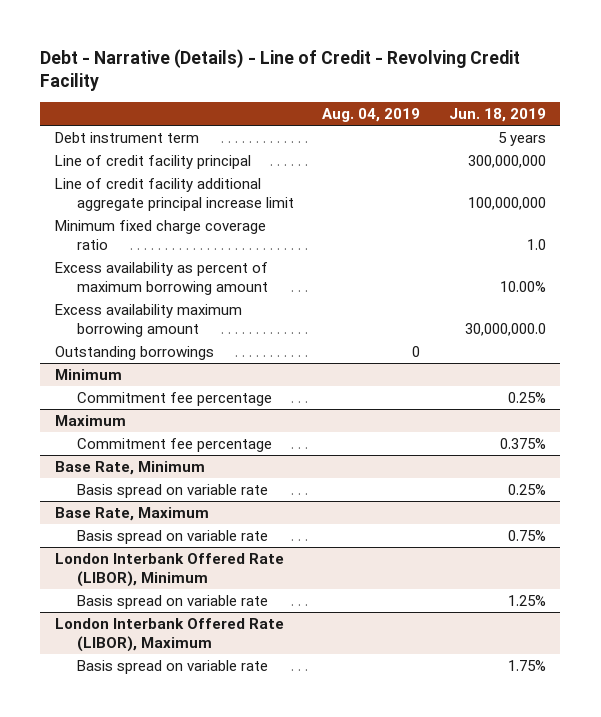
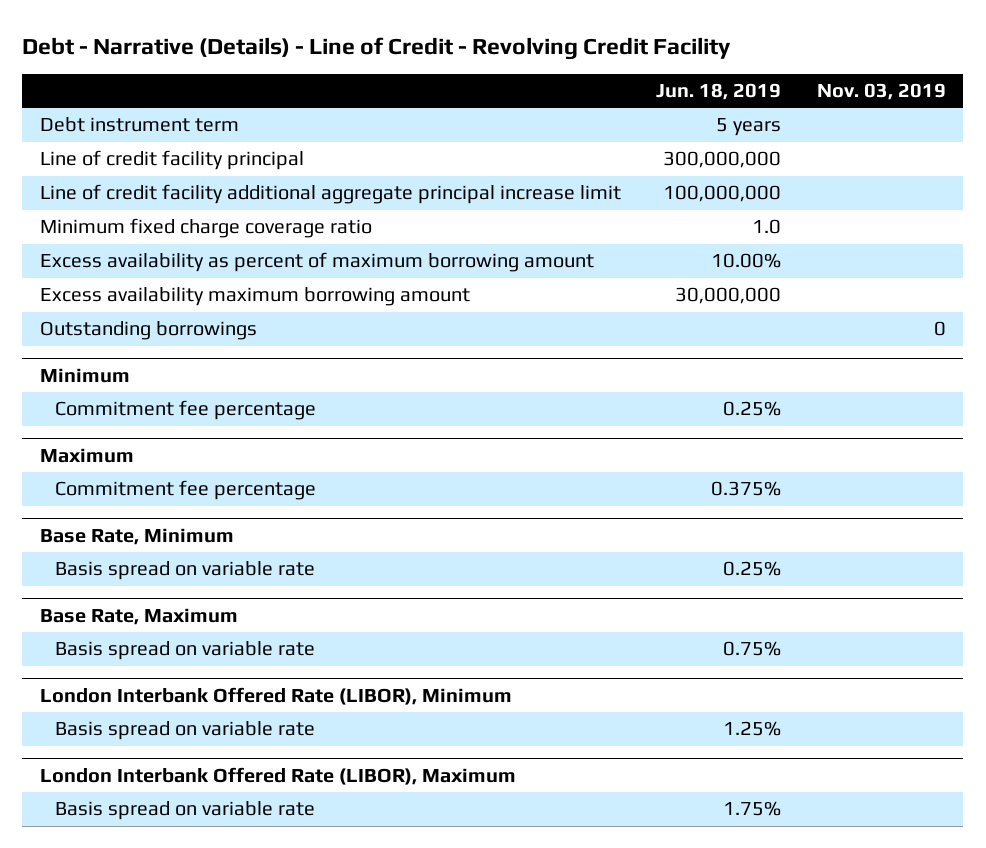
[322,108,421,123] Aug. 04, 2019 -> none
none -> [816,83,946,101] Nov. 03, 2019
[465,322,547,336] 30,000,000.0 -> [675,287,782,305] 30,000,000

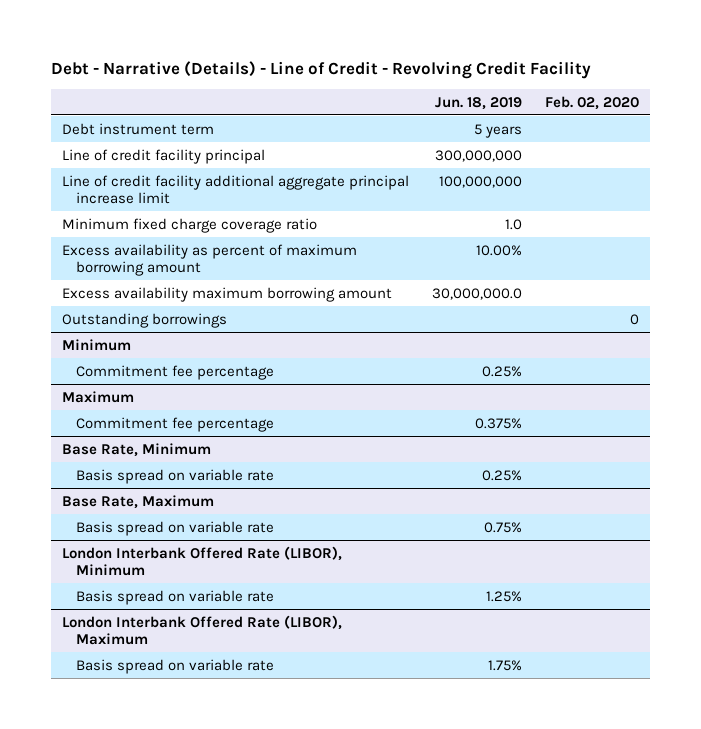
[816,83,946,101] Nov. 03, 2019 -> none
none -> [544,95,639,110] Feb. 02, 2020
[675,287,782,305] 30,000,000 -> [432,287,523,300] 30,000,000.0

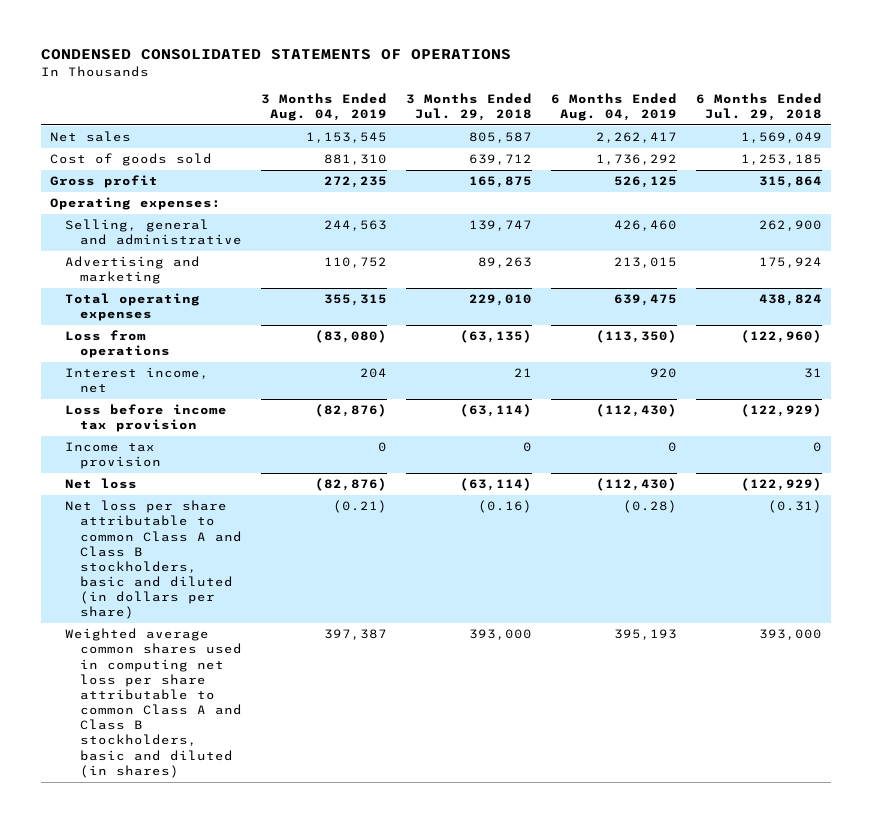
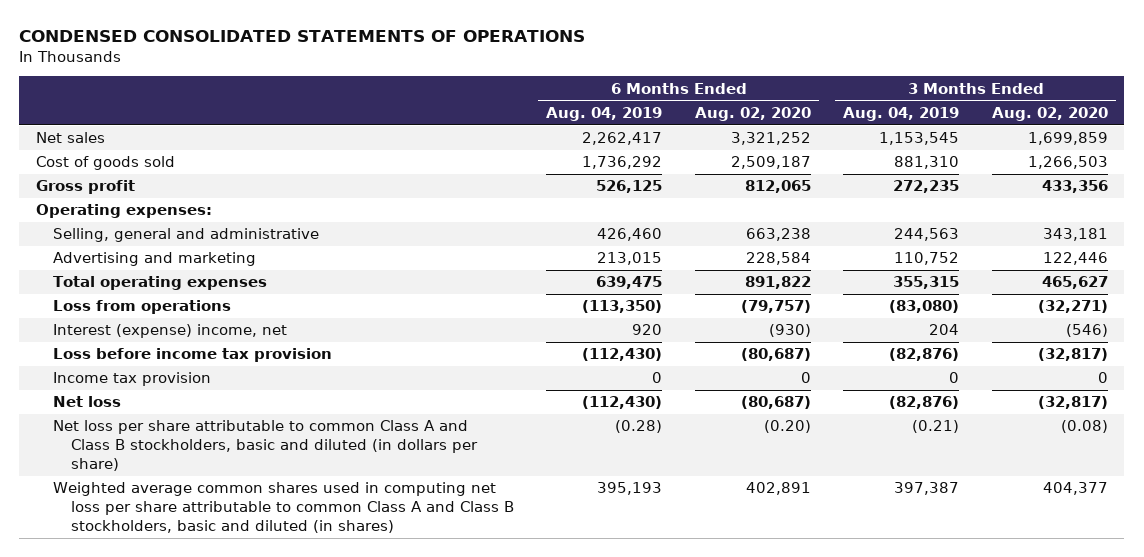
[405,92,532,122] 3 Months Ended Jul. 29, 2018 -> none
[695,92,822,122] 6 Months Ended Jul. 29, 2018 -> none
none -> [694,106,811,121] Aug. 02, 2020
none -> [991,106,1108,121] Aug. 02, 2020
[64,367,209,394] Interest income, net -> [53,324,288,339] Interest (expense) income, net

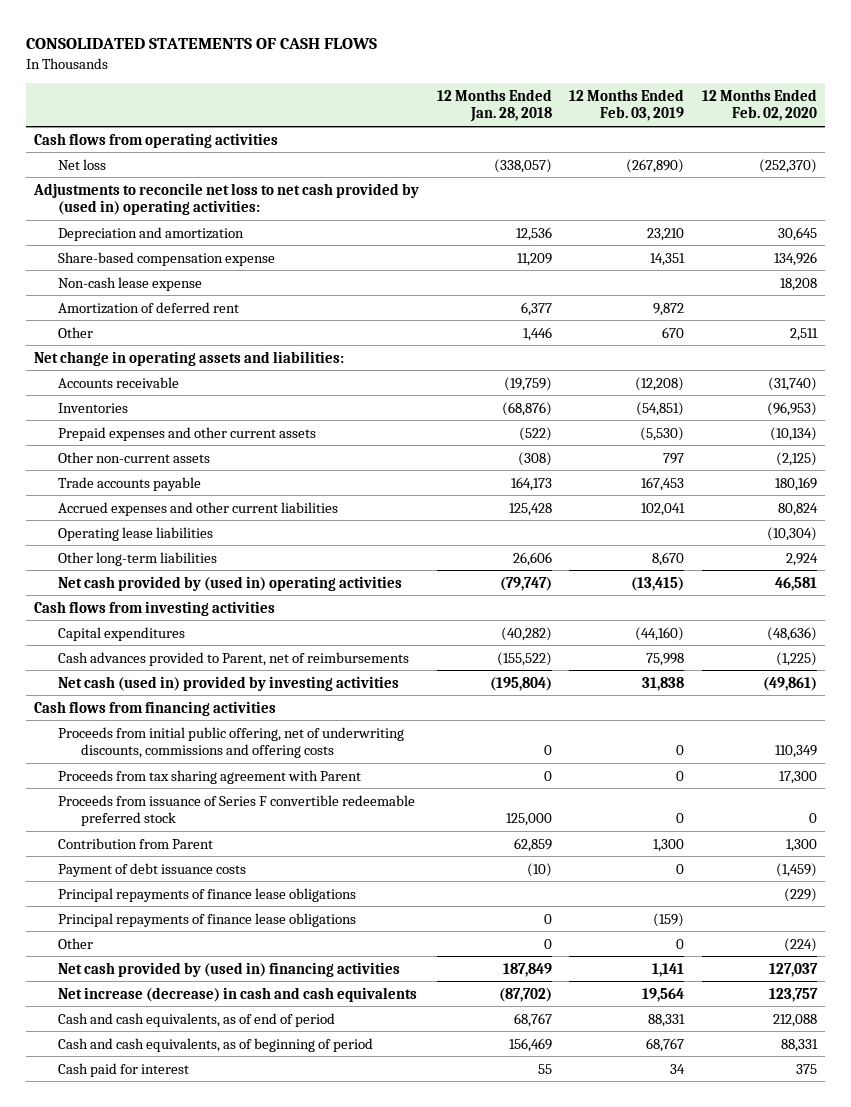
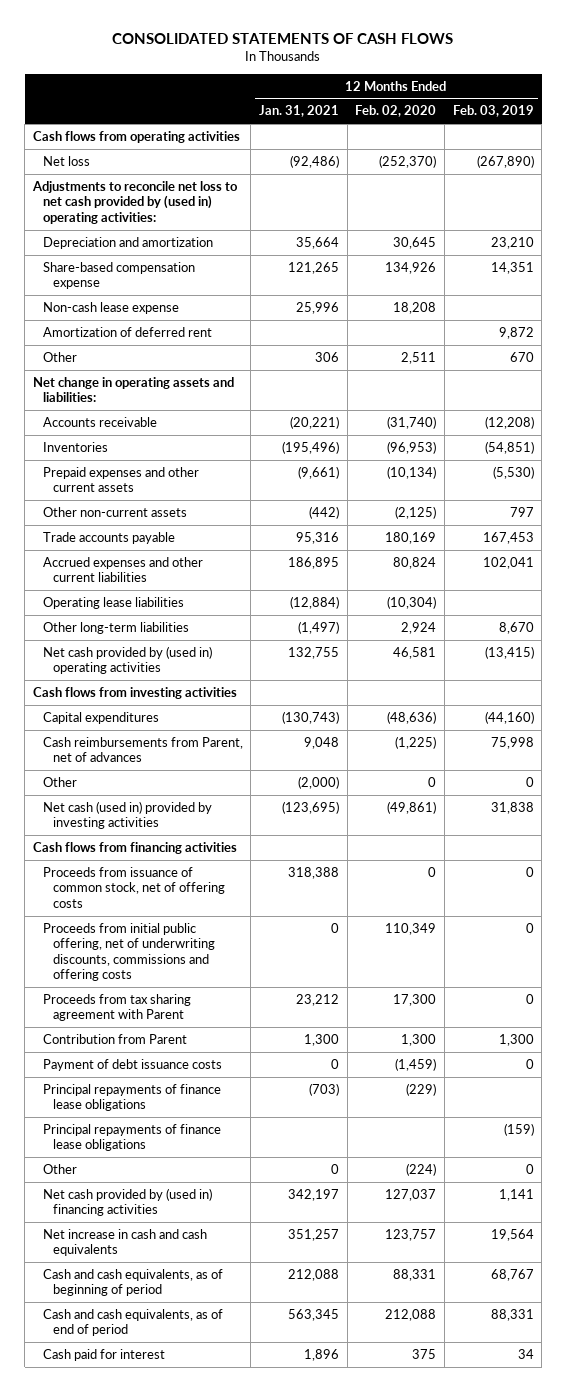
[436,88,552,123] 12 Months Ended Jan. 28, 2018 -> none
none -> [259,105,340,118] Jan. 31, 2021
[57,651,409,666] Cash advances provided to Parent, net of reimbursements -> [42,736,243,763] Cash reimbursements from Parent, net of advances
none -> [42,776,77,787] Other
none -> [42,866,225,908] Proceeds from issuance of common stock, net of offering costs
[57,794,415,827] Proceeds from issuance of Series F convertible redeemable preferred stock -> none
[57,986,417,1002] Net increase (decrease) in cash and cash equivalents -> [42,1228,207,1257] Net increase in cash and cash equivalents
[57,1012,335,1027] Cash and cash equivalents, as of end of period -> [42,1308,223,1337] Cash and cash equivalents, as of end of period

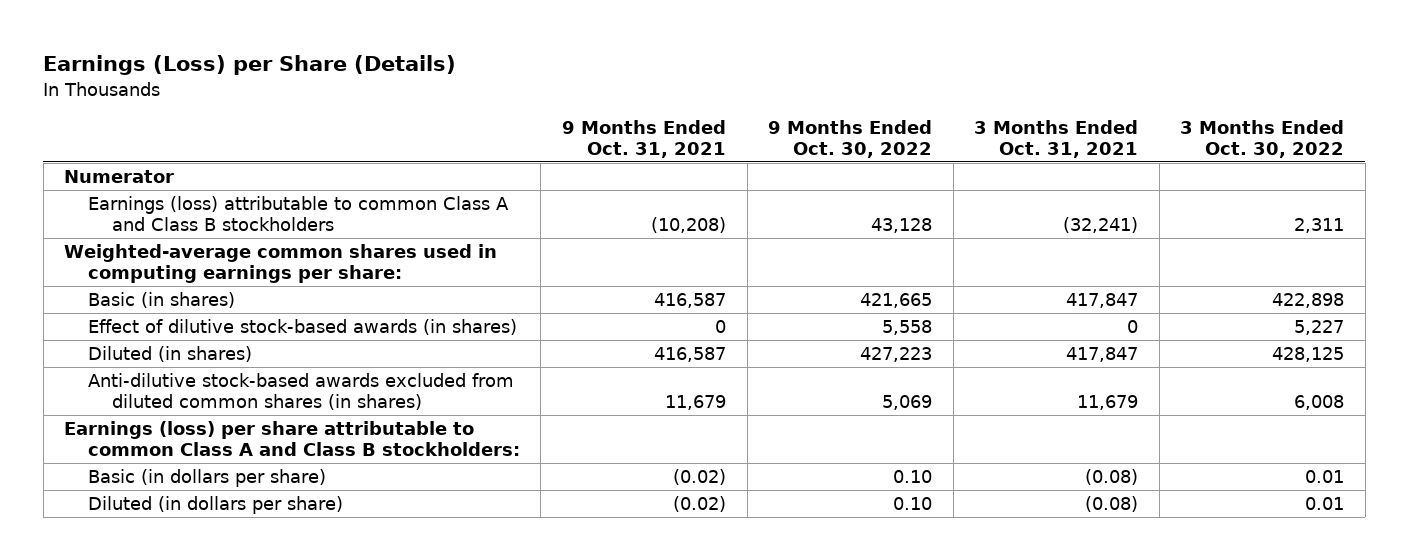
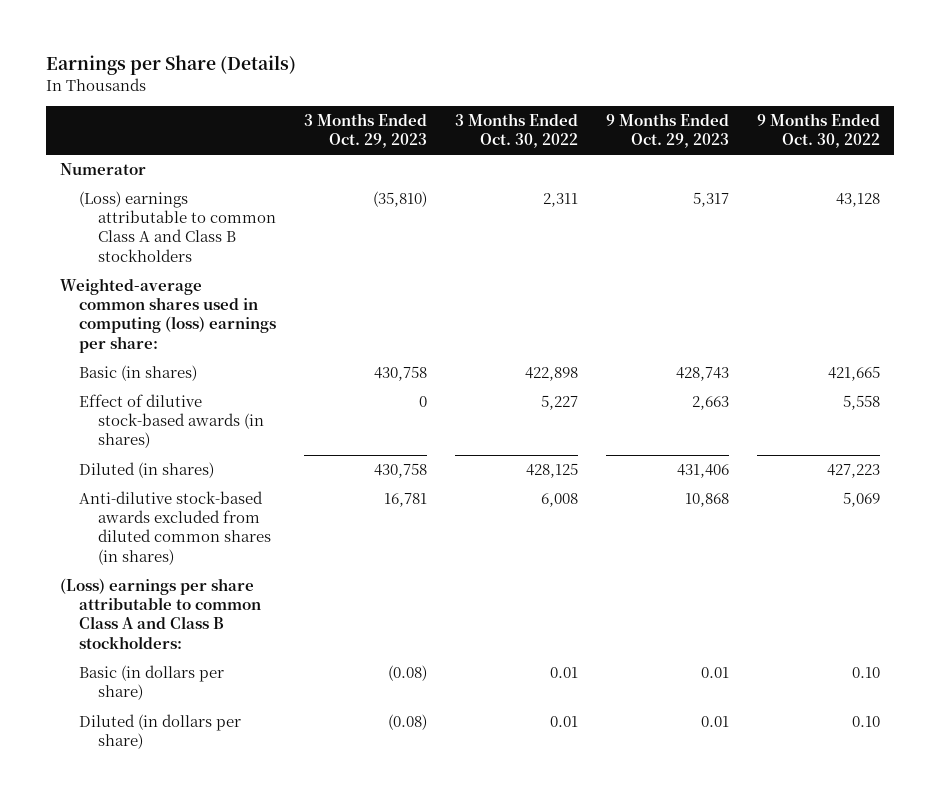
[43,55,457,76] Earnings (Loss) per Share (Details) -> [46,54,297,75] Earnings per Share (Details)
[561,119,726,158] 9 Months Ended Oct. 31, 2021 -> none
[974,119,1139,158] 3 Months Ended Oct. 31, 2021 -> none
none -> [304,113,428,149] 3 Months Ended Oct. 29, 2023
none -> [605,113,729,149] 9 Months Ended Oct. 29, 2023
[87,196,509,232] Earnings (loss) attributable to common Class A and Class B stockholders -> [79,191,277,262] (Loss) earnings attributable to common Class A and Class B stockholders
[64,244,498,284] Weighted-average common shares used in computing earnings per share: -> [60,278,277,353] Weighted-average common shares used in computing (loss) earnings per share:
[64,421,520,457] Earnings (loss) per share attributable to common Class A and Class B stockholders: -> [60,578,262,649] (Loss) earnings per share attributable to common Class A and Class B stockholders:

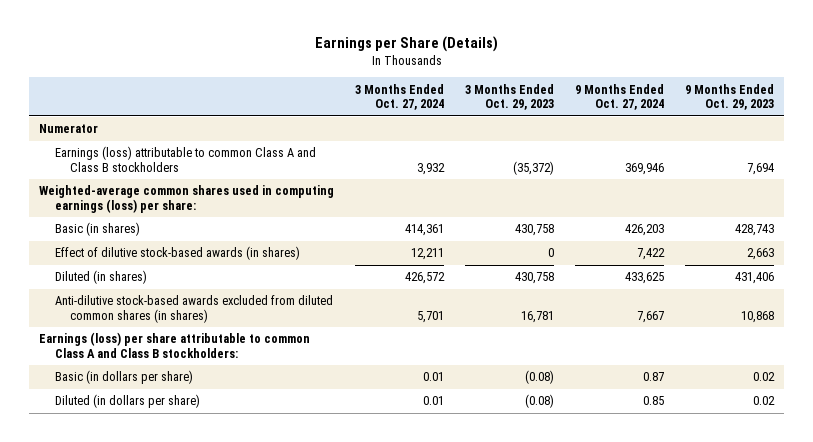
[454,113,578,149] 3 Months Ended Oct. 30, 2022 -> none
[756,113,880,149] 9 Months Ended Oct. 30, 2022 -> none
none -> [355,83,445,110] 3 Months Ended Oct. 27, 2024
none -> [575,83,665,110] 9 Months Ended Oct. 27, 2024
[79,191,277,262] (Loss) earnings attributable to common Class A and Class B stockholders -> [54,146,316,172] Earnings (loss) attributable to common Class A and Class B stockholders
[373,191,428,208] (35,810) -> [513,160,555,175] (35,372)
[692,192,729,208] 5,317 -> [747,162,775,175] 7,694
[60,278,277,353] Weighted-average common shares used in computing (loss) earnings per share: -> [39,185,335,213] Weighted-average common shares used in computing earnings (loss) per share:
[60,578,262,649] (Loss) earnings per share attributable to common Class A and Class B stockholders: -> [39,332,311,358] Earnings (loss) per share attributable to common Class A and Class B stockholders:
[700,667,729,679] 0.01 -> [753,372,776,382] 0.02
[700,716,729,728] 0.01 -> [753,396,776,406] 0.02

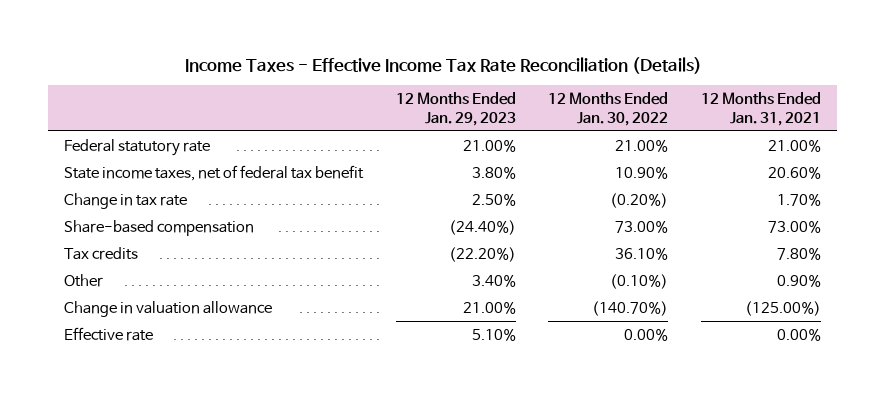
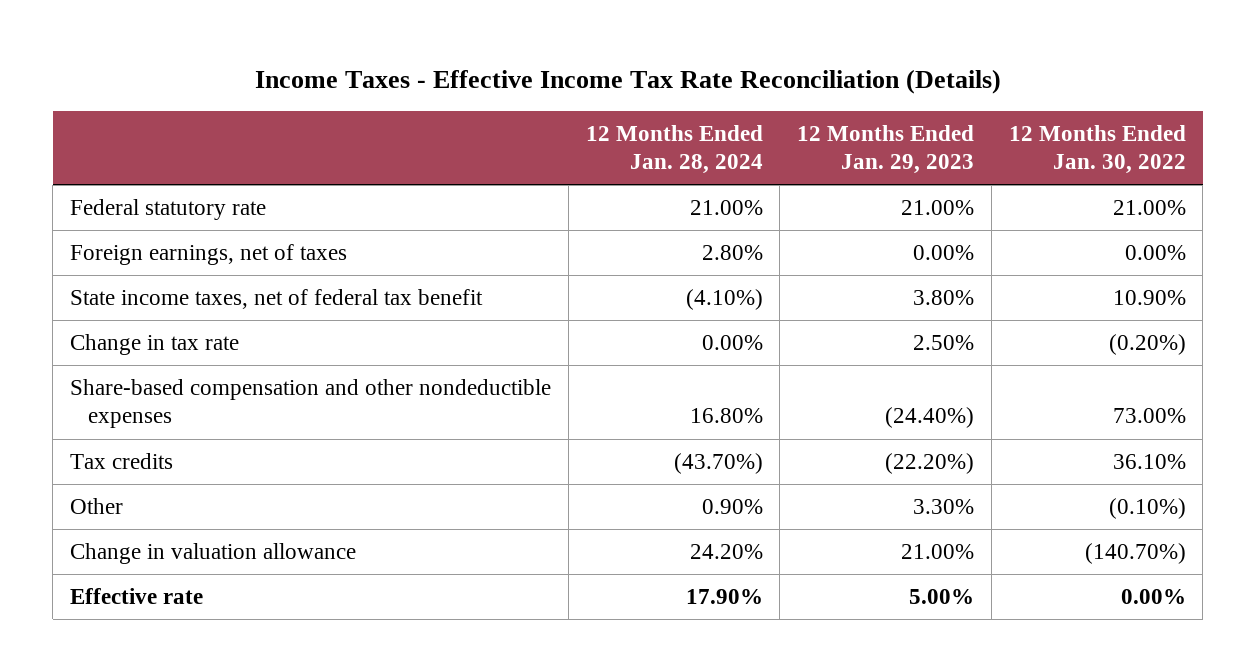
[700,91,821,126] 12 Months Ended Jan. 31, 2021 -> none
none -> [585,124,763,175] 12 Months Ended Jan. 28, 2024
none -> [69,244,347,266] Foreign earnings, net of taxes
[64,219,255,236] Share-based compensation -> [69,379,551,429] Share-based compensation and other nondeductible expenses
[471,273,516,287] 3.40% -> [913,499,975,515] 3.30%
[471,327,516,341] 5.10% -> [909,589,975,605] 5.00%

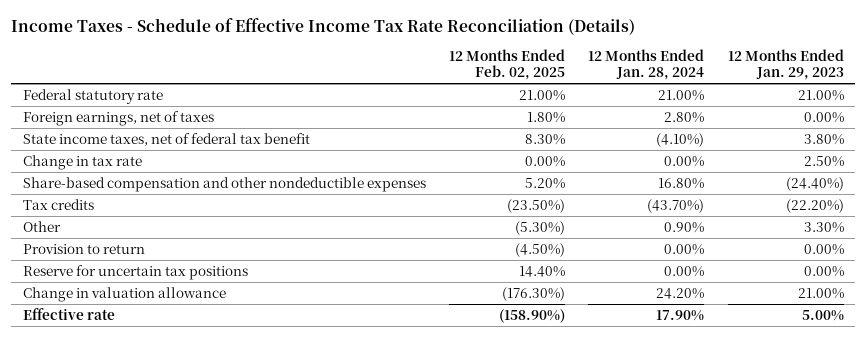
[254,69,1001,95] Income Taxes - Effective Income Tax Rate Reconciliation (Details) -> [11,17,636,35] Income Taxes - Schedule of Effective Income Tax Rate Reconciliation (Details)
[1008,124,1186,175] 12 Months Ended Jan. 30, 2022 -> none
none -> [449,49,566,80] 12 Months Ended Feb. 02, 2025
none -> [22,244,145,255] Provision to return
none -> [22,265,248,281] Reserve for uncertain tax positions

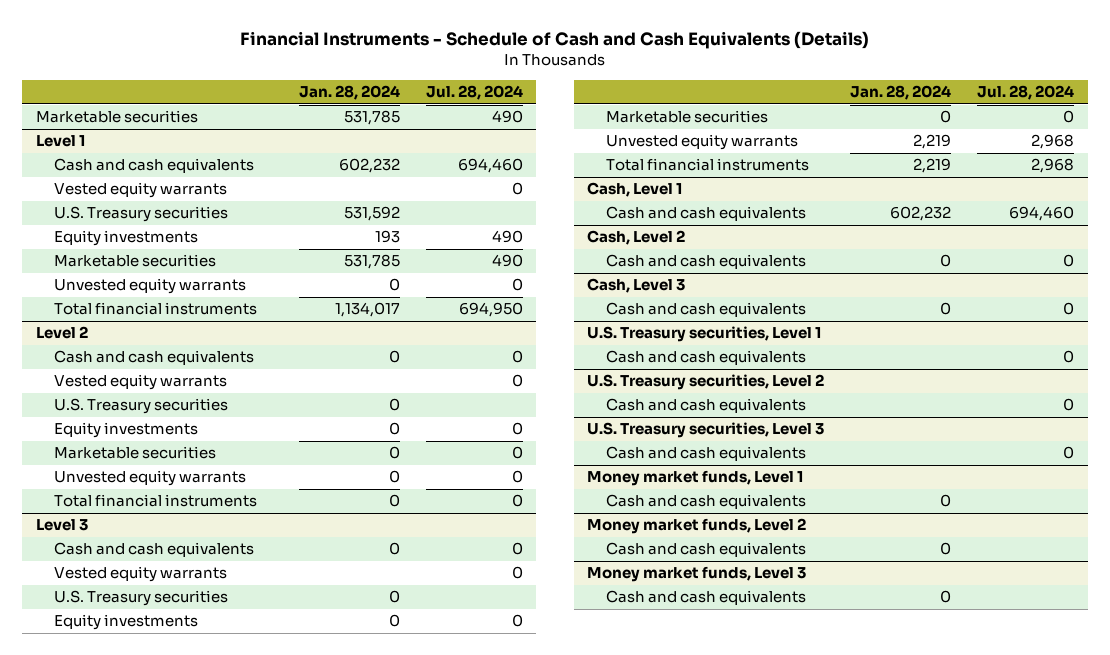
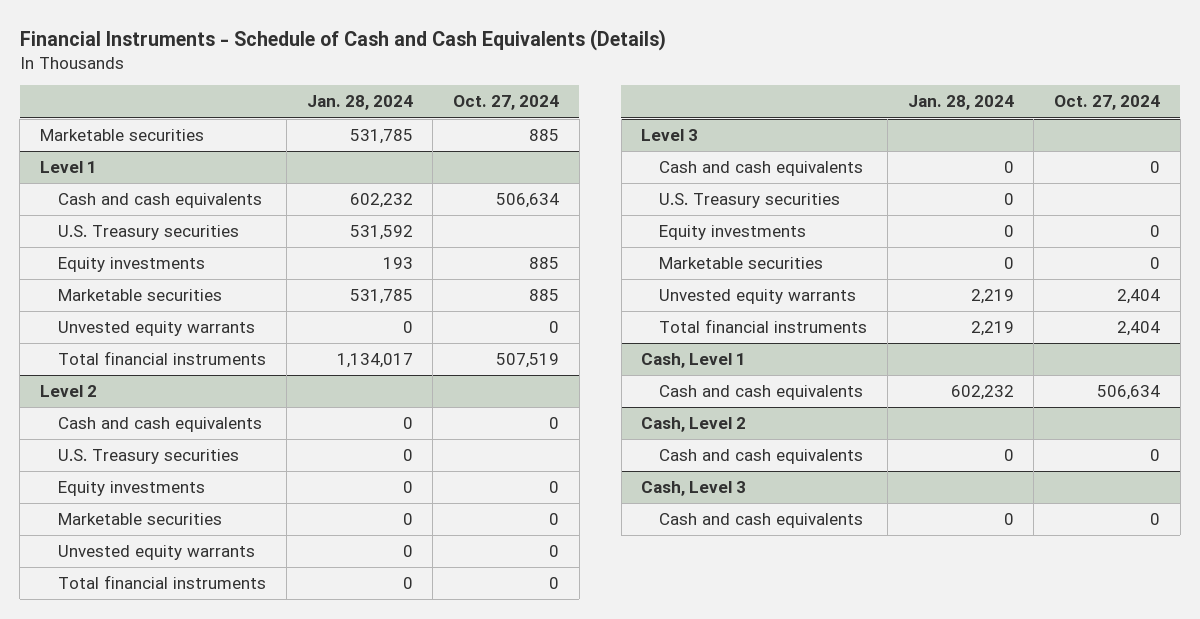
[426,85,524,101] Jul. 28, 2024 -> none
none -> [452,95,559,111] Oct. 27, 2024
[54,182,228,199] Vested equity warrants -> none
[54,374,228,391] Vested equity warrants -> none
[54,566,228,583] Vested equity warrants -> none
[586,326,821,343] U.S. Treasury securities, Level 1 -> none
[605,350,806,366] Cash and cash equivalents -> none
[586,374,824,391] U.S. Treasury securities, Level 2 -> none
[605,398,806,414] Cash and cash equivalents -> none
[586,422,824,439] U.S. Treasury securities, Level 3 -> none
[605,446,806,462] Cash and cash equivalents -> none
[586,470,803,487] Money market funds, Level 1 -> none
[605,494,806,510] Cash and cash equivalents -> none
[586,518,806,535] Money market funds, Level 2 -> none
[605,542,806,558] Cash and cash equivalents -> none
[586,566,806,583] Money market funds, Level 3 -> none
[605,590,806,606] Cash and cash equivalents -> none

